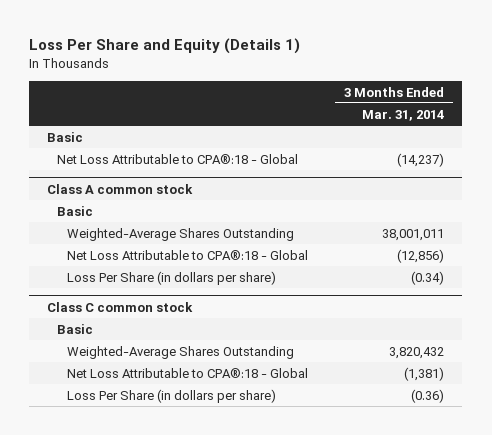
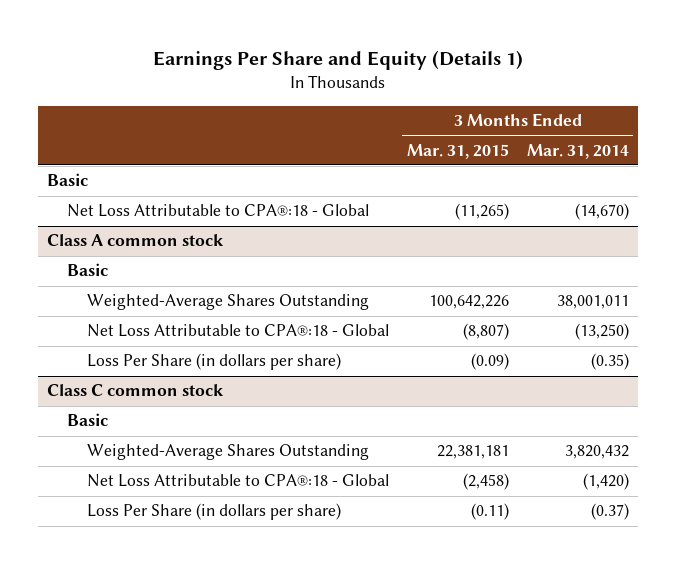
[29,37,301,54] Loss Per Share and Equity (Details 1) -> [152,49,523,70] Earnings Per Share and Equity (Details 1)
none -> [406,143,509,159] Mar. 31, 2015
[397,152,445,167] (14,237) -> [574,203,629,221] (14,670)
[397,248,445,263] (12,856) -> [574,323,629,341] (13,250)
[411,270,445,285] (0.34) -> [590,353,629,371] (0.35)
[404,366,445,381] (1,381) -> [582,473,629,491] (1,420)
[411,388,445,403] (0.36) -> [590,503,629,521] (0.37)

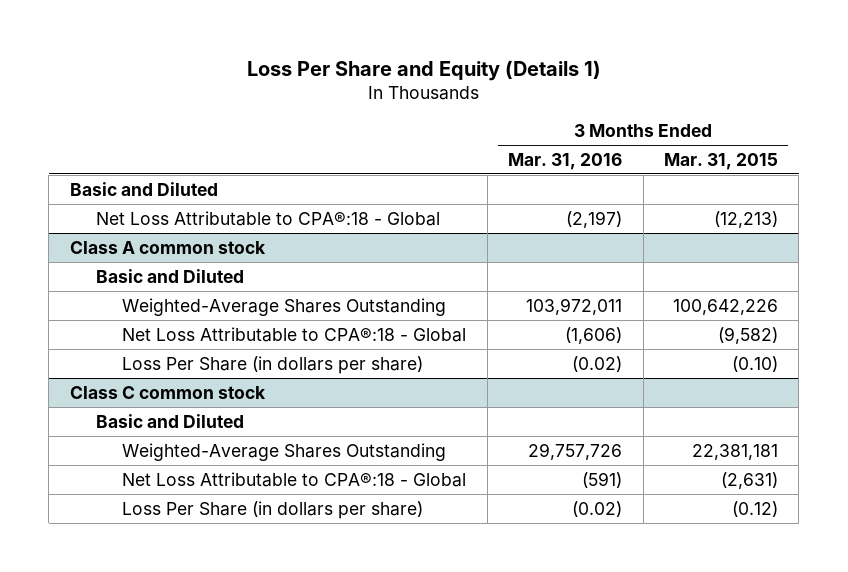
[152,49,523,70] Earnings Per Share and Equity (Details 1) -> [246,59,601,81] Loss Per Share and Equity (Details 1)
[526,143,629,159] Mar. 31, 2014 -> none
none -> [508,152,623,170] Mar. 31, 2016
[46,173,88,187] Basic -> [69,181,218,196] Basic and Diluted
[454,203,509,221] (11,265) -> [713,210,778,228] (12,213)
[66,263,108,277] Basic -> [96,268,245,283] Basic and Diluted
[462,323,509,341] (8,807) -> [717,326,778,344] (9,582)
[470,353,509,371] (0.09) -> [731,355,778,372] (0.10)
[66,413,108,427] Basic -> [96,413,245,428] Basic and Diluted
[462,473,509,491] (2,458) -> [720,471,778,489] (2,631)
[470,503,509,521] (0.11) -> [731,500,778,517] (0.12)

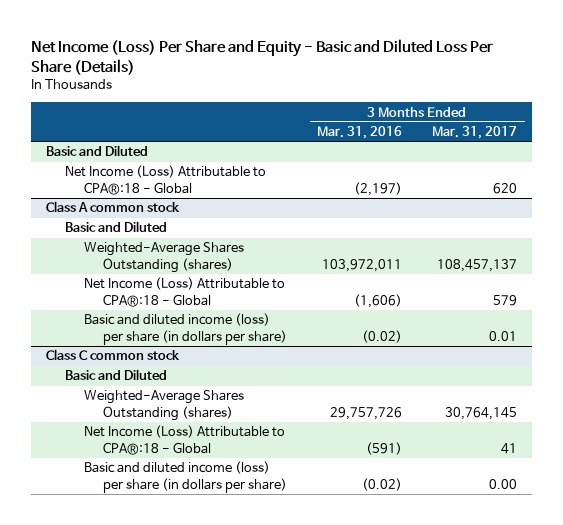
[246,59,601,81] Loss Per Share and Equity (Details 1) -> [31,38,494,75] Net Income (Loss) Per Share and Equity - Basic and Diluted Loss Per Share (Details)
[663,152,778,170] Mar. 31, 2015 -> none
none -> [432,126,518,140] Mar. 31, 2017
[96,210,441,226] Net Loss Attributable to CPA®:18 - Global -> [65,165,267,195] Net Income (Loss) Attributable to CPA®:18 - Global
[122,297,447,316] Weighted-Average Shares Outstanding -> [84,242,245,273] Weighted-Average Shares Outstanding (shares)
[122,326,467,342] Net Loss Attributable to CPA®:18 - Global -> [84,277,286,307] Net Income (Loss) Attributable to CPA®:18 - Global
[122,355,424,374] Loss Per Share (in dollars per share) -> [84,313,288,345] Basic and diluted income (loss) per share (in dollars per share)
[122,442,447,461] Weighted-Average Shares Outstanding -> [84,390,245,421] Weighted-Average Shares Outstanding (shares)
[122,471,467,487] Net Loss Attributable to CPA®:18 - Global -> [84,425,286,455] Net Income (Loss) Attributable to CPA®:18 - Global
[122,500,424,519] Loss Per Share (in dollars per share) -> [84,461,288,493] Basic and diluted income (loss) per share (in dollars per share)

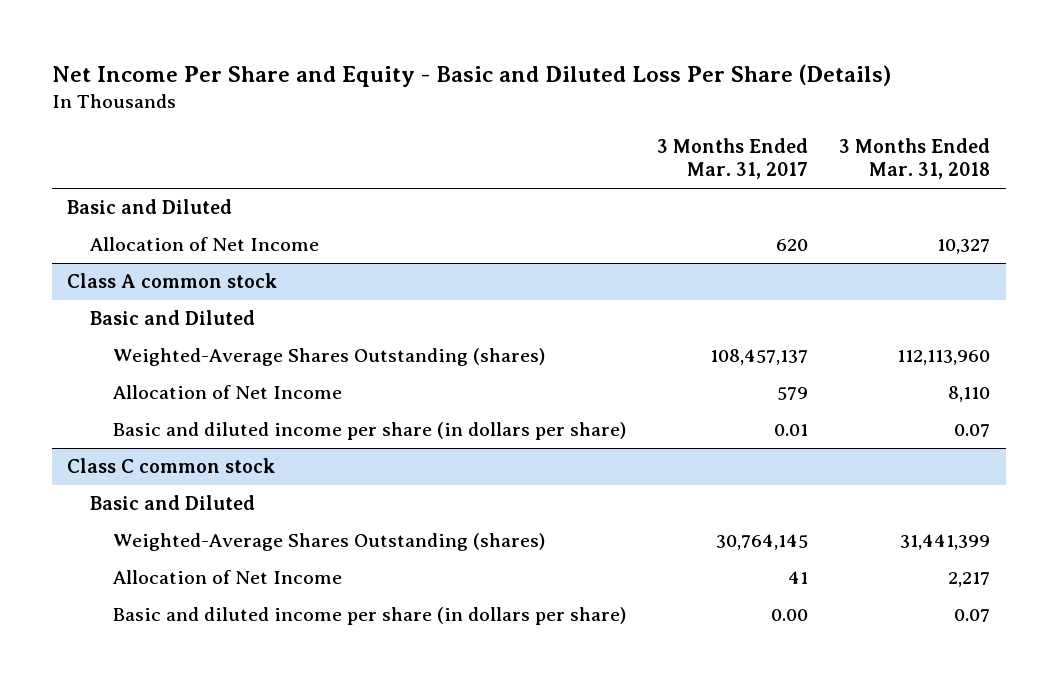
[31,38,494,75] Net Income (Loss) Per Share and Equity - Basic and Diluted Loss Per Share (Details) -> [51,63,891,87] Net Income Per Share and Equity - Basic and Diluted Loss Per Share (Details)
[317,126,403,140] Mar. 31, 2016 -> none
none -> [839,137,991,180] 3 Months Ended Mar. 31, 2018
[65,165,267,195] Net Income (Loss) Attributable to CPA®:18 - Global -> [89,237,319,252] Allocation of Net Income
[84,277,286,307] Net Income (Loss) Attributable to CPA®:18 - Global -> [112,385,342,400] Allocation of Net Income
[84,313,288,345] Basic and diluted income (loss) per share (in dollars per share) -> [112,422,626,441] Basic and diluted income per share (in dollars per share)
[84,425,286,455] Net Income (Loss) Attributable to CPA®:18 - Global -> [112,570,342,585] Allocation of Net Income
[84,461,288,493] Basic and diluted income (loss) per share (in dollars per share) -> [112,607,626,626] Basic and diluted income per share (in dollars per share)

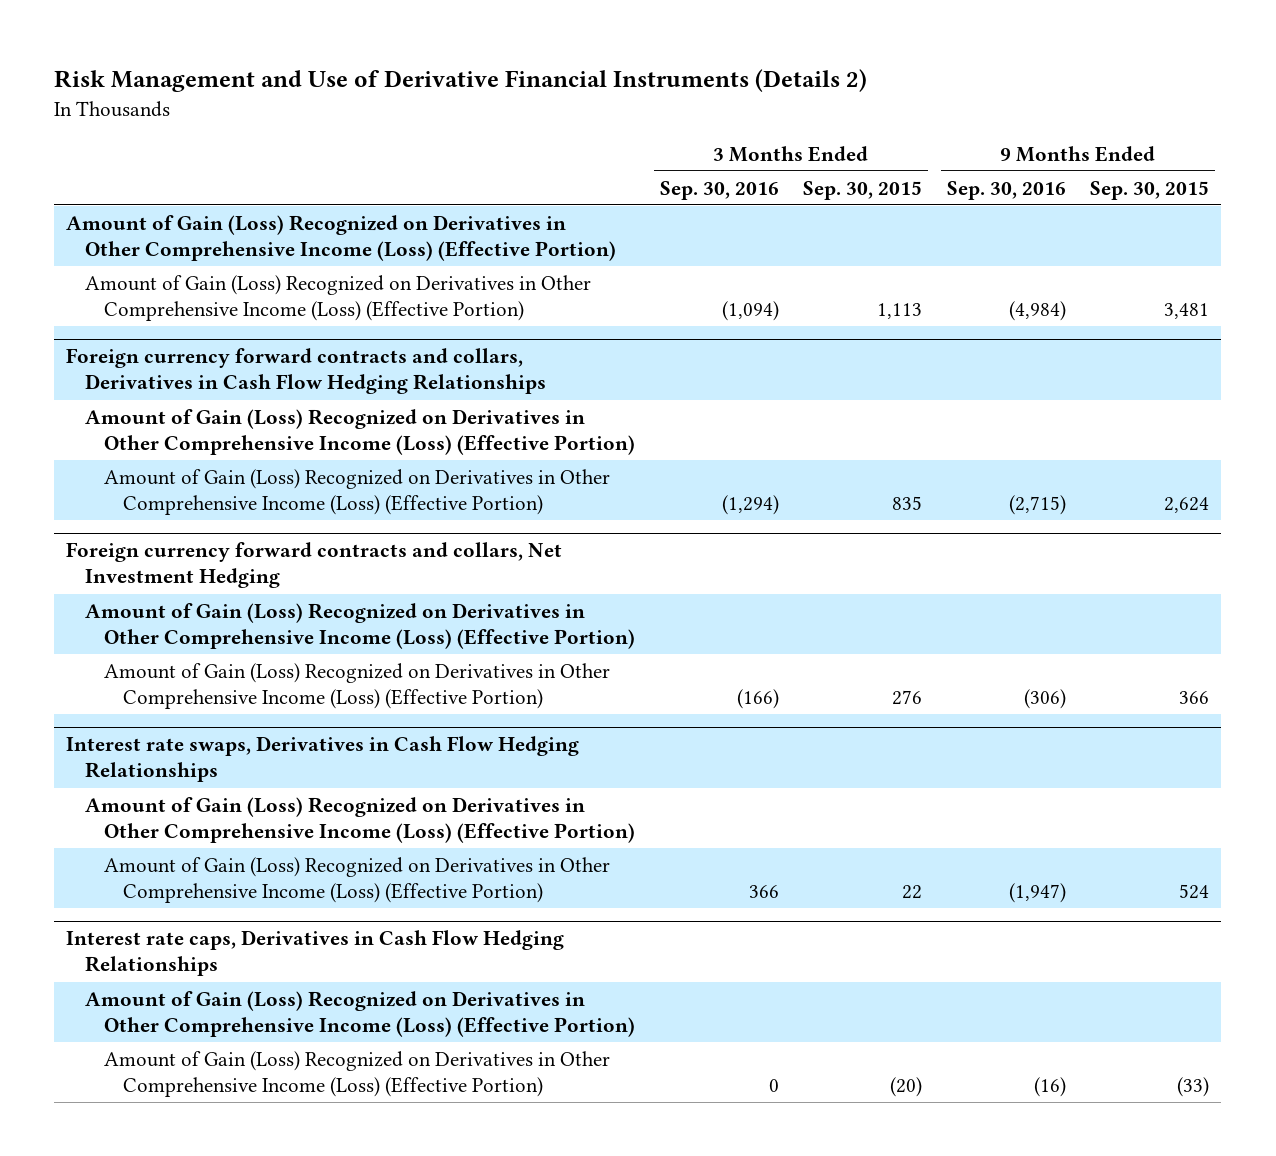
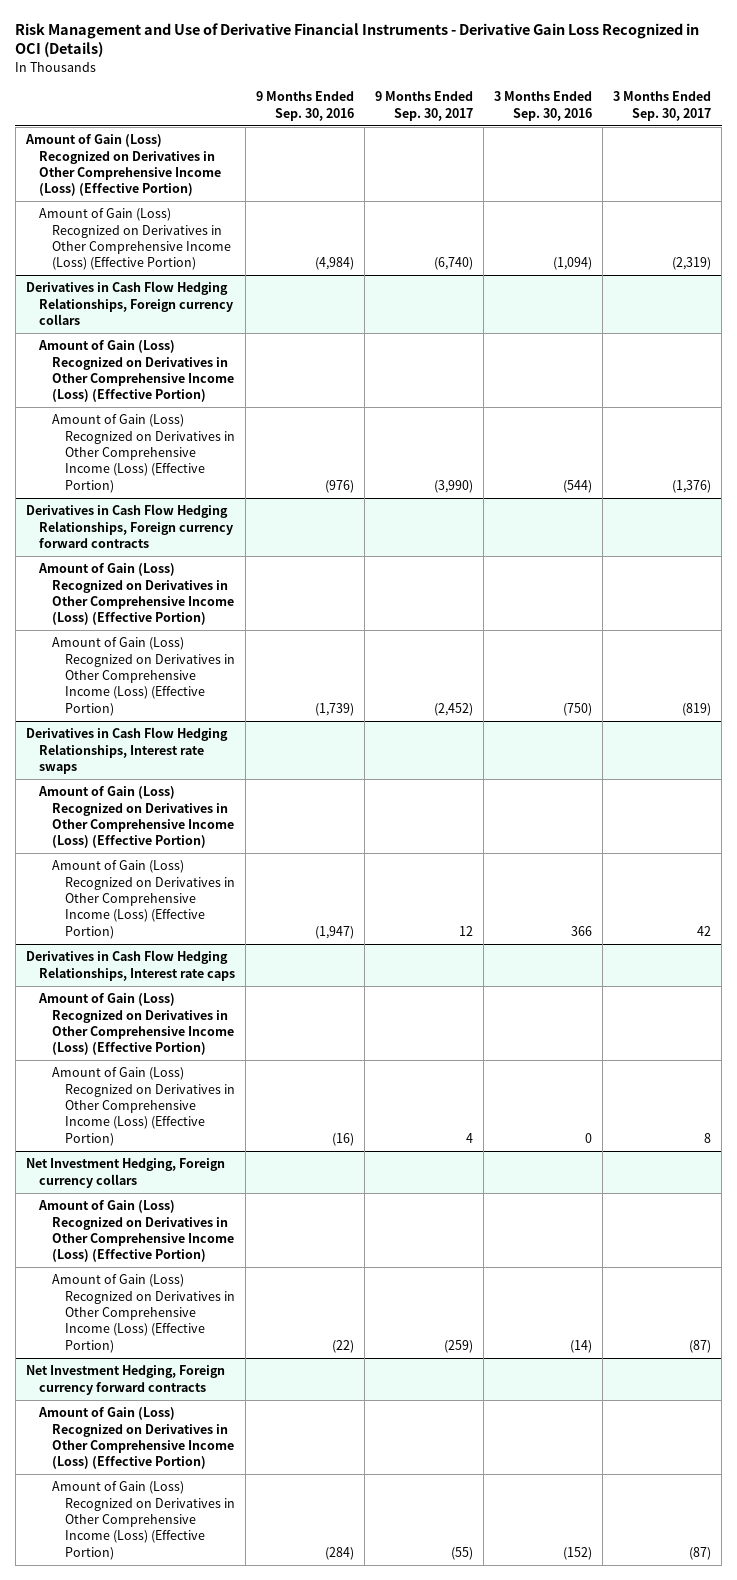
[54,69,868,93] Risk Management and Use of Derivative Financial Instruments (Details 2) -> [15,22,700,58] Risk Management and Use of Derivative Financial Instruments - Derivative Gain Loss Recognized in OCI (Details)
[803,180,923,200] Sep. 30, 2015 -> none
[1090,180,1210,200] Sep. 30, 2015 -> none
none -> [374,91,473,121] 9 Months Ended Sep. 30, 2017
none -> [613,91,712,121] 3 Months Ended Sep. 30, 2017
[66,348,547,395] Foreign currency forward contracts and collars, Derivatives in Cash Flow Hedging Relationships -> [25,281,233,326] Derivatives in Cash Flow Hedging Relationships, Foreign currency collars
[66,542,563,589] Foreign currency forward contracts and collars, Net Investment Hedging -> none
[721,495,779,516] (1,294) -> [563,479,593,493] (544)
[1008,495,1066,516] (2,715) -> [324,479,354,493] (976)
none -> [25,504,233,549] Derivatives in Cash Flow Hedging Relationships, Foreign currency forward contracts
[736,689,779,710] (166) -> [563,702,593,716] (750)
[1023,689,1066,710] (306) -> [314,702,354,716] (1,739)
[66,736,580,783] Interest rate swaps, Derivatives in Cash Flow Hedging Relationships -> [25,727,228,775] Derivatives in Cash Flow Hedging Relationships, Interest rate swaps
[66,930,565,977] Interest rate caps, Derivatives in Cash Flow Hedging Relationships -> [25,950,235,981] Derivatives in Cash Flow Hedging Relationships, Interest rate caps
none -> [25,1158,225,1188] Net Investment Hedging, Foreign currency collars
none -> [37,1200,234,1263] Amount of Gain (Loss) Recognized on Derivatives in Other Comprehensive Income (Loss) (Effective Portion)
none -> [51,1274,235,1353] Amount of Gain (Loss) Recognized on Derivatives in Other Comprehensive Income (Loss) (Effective Portion)
none -> [25,1365,225,1395] Net Investment Hedging, Foreign currency forward contracts
none -> [37,1407,234,1470] Amount of Gain (Loss) Recognized on Derivatives in Other Comprehensive Income (Loss) (Effective Portion)
none -> [51,1481,235,1560] Amount of Gain (Loss) Recognized on Derivatives in Other Comprehensive Income (Loss) (Effective Portion)

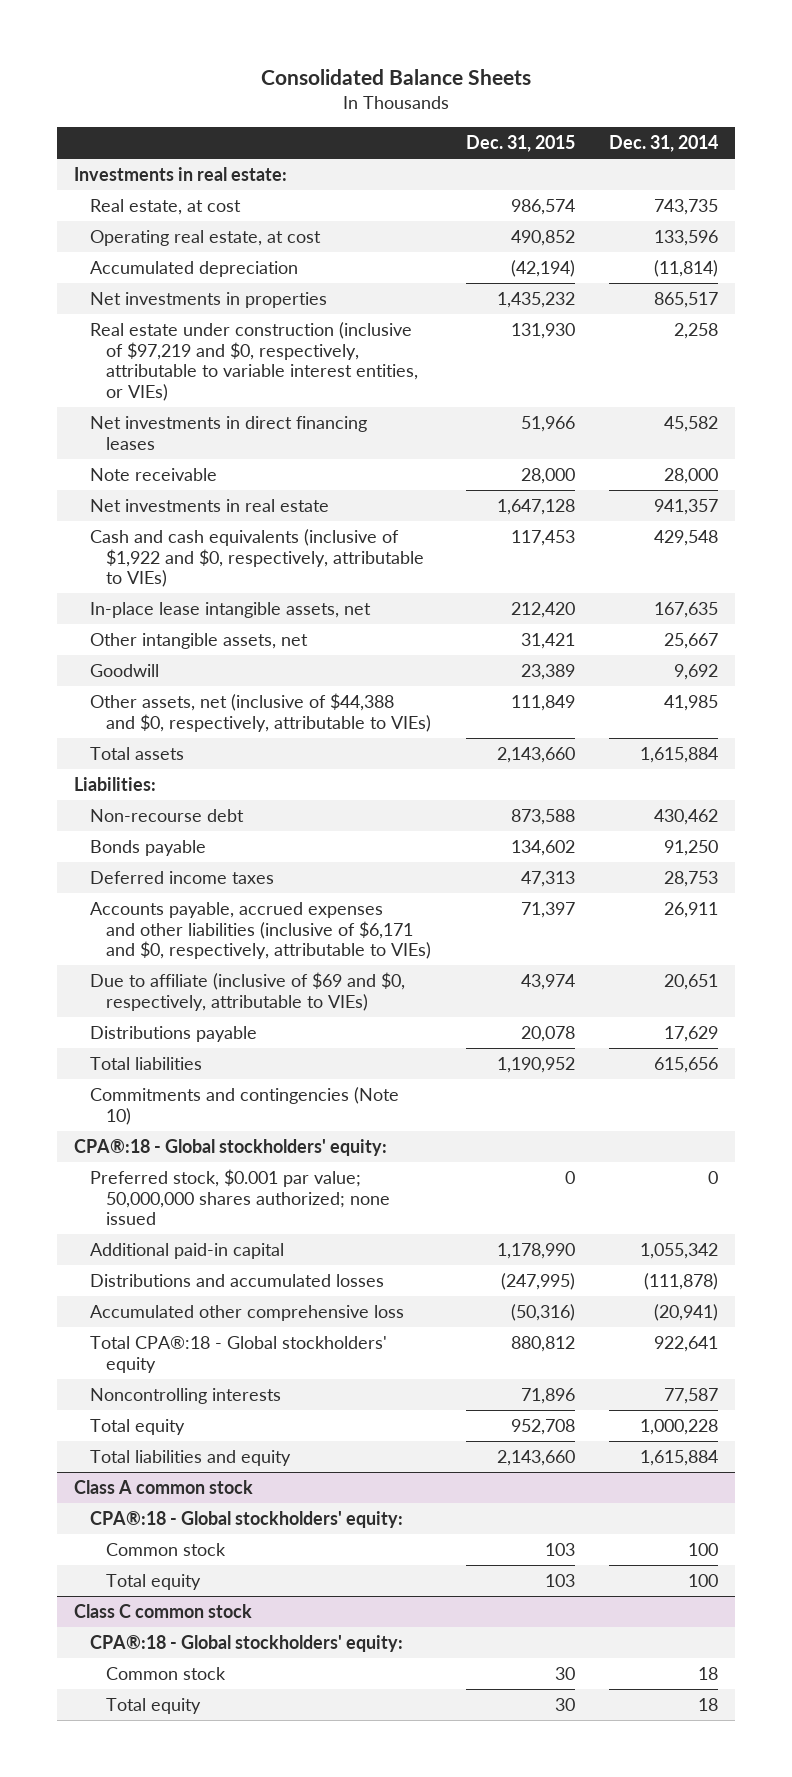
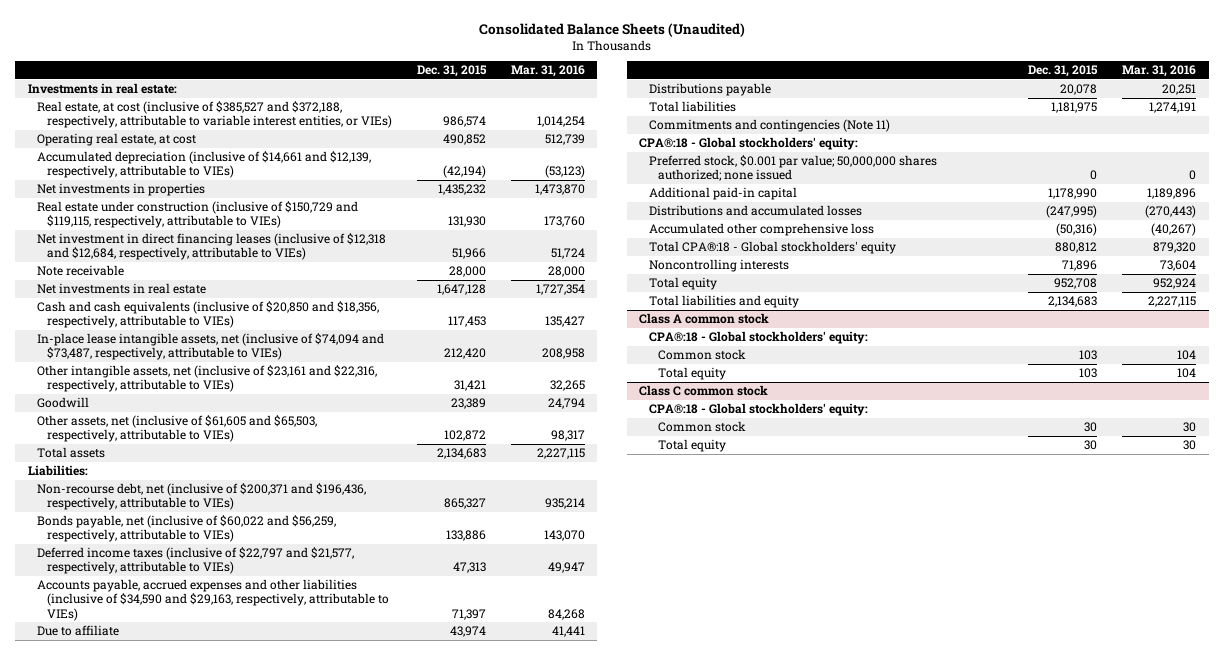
[261,68,532,85] Consolidated Balance Sheets -> [479,22,746,37] Consolidated Balance Sheets (Unaudited)
[609,134,719,152] Dec. 31, 2014 -> none
none -> [510,65,585,78] Mar. 31, 2016
[90,199,242,216] Real estate, at cost -> [37,101,392,129] Real estate, at cost (inclusive of $385,527 and $372,188, respectively, attributable to variable interest entities, or VIEs)
[90,261,299,278] Accumulated depreciation -> [37,151,372,179] Accumulated depreciation (inclusive of $14,661 and $12,139, respectively, attributable to VIEs)
[90,322,419,401] Real estate under construction (inclusive of $97,219 and $0, respectively, attributable to variable interest entities, or VIEs) -> [37,201,359,229] Real estate under construction (inclusive of $150,729 and $119,115, respectively, attributable to VIEs)
[90,416,368,450] Net investments in direct financing leases -> [37,233,387,261] Net investment in direct financing leases (inclusive of $12,318 and $12,684, respectively, attributable to VIEs)
[90,529,425,588] Cash and cash equivalents (inclusive of $1,922 and $0, respectively, attributable to VIEs) -> [37,301,380,329] Cash and cash equivalents (inclusive of $20,850 and $18,356, respectively, attributable to VIEs)
[90,602,372,619] In-place lease intangible assets, net -> [37,333,385,361] In-place lease intangible assets, net (inclusive of $74,094 and $73,487, respectively, attributable to VIEs)
[90,633,309,650] Other intangible assets, net -> [37,365,378,393] Other intangible assets, net (inclusive of $23,161 and $22,316, respectively, attributable to VIEs)
[90,693,432,732] Other assets, net (inclusive of $44,388 and $0, respectively, attributable to VIEs) -> [37,415,318,443] Other assets, net (inclusive of $61,605 and $65,503, respectively, attributable to VIEs)
[510,695,575,712] 111,849 -> [443,430,486,442] 102,872
[496,747,575,764] 2,143,660 -> [436,448,486,460] 2,134,683
[90,840,207,857] Bonds payable -> none
[90,809,245,823] Non-recourse debt -> [37,483,367,511] Non-recourse debt, net (inclusive of $200,371 and $196,436, respectively, attributable to VIEs)
[510,809,575,826] 873,588 -> [443,498,486,510] 865,327
none -> [37,515,337,543] Bonds payable, net (inclusive of $60,022 and $56,259, respectively, attributable to VIEs)
[90,871,275,885] Deferred income taxes -> [37,547,355,575] Deferred income taxes (inclusive of $22,797 and $21,577, respectively, attributable to VIEs)
[90,902,432,960] Accounts payable, accrued expenses and other liabilities (inclusive of $6,171 and $0, respectively, attributable to VIEs) -> [37,579,389,621] Accounts payable, accrued expenses and other liabilities (inclusive of $34,590 and $29,163, respectively, attributable to VIEs)
[90,972,406,1011] Due to affiliate (inclusive of $69 and $0, respectively, attributable to VIEs) -> [37,625,120,637] Due to affiliate
[496,1057,575,1074] 1,190,952 -> [1051,102,1098,114] 1,181,975
[90,1087,400,1125] Commitments and contingencies (Note 10) -> [648,119,890,133] Commitments and contingencies (Note 11)
[496,1450,575,1467] 2,143,660 -> [1048,296,1098,308] 2,134,683

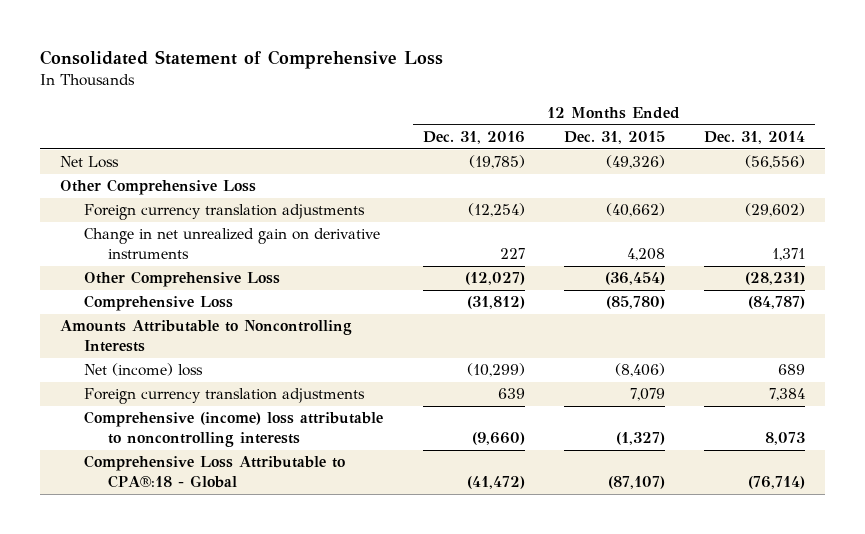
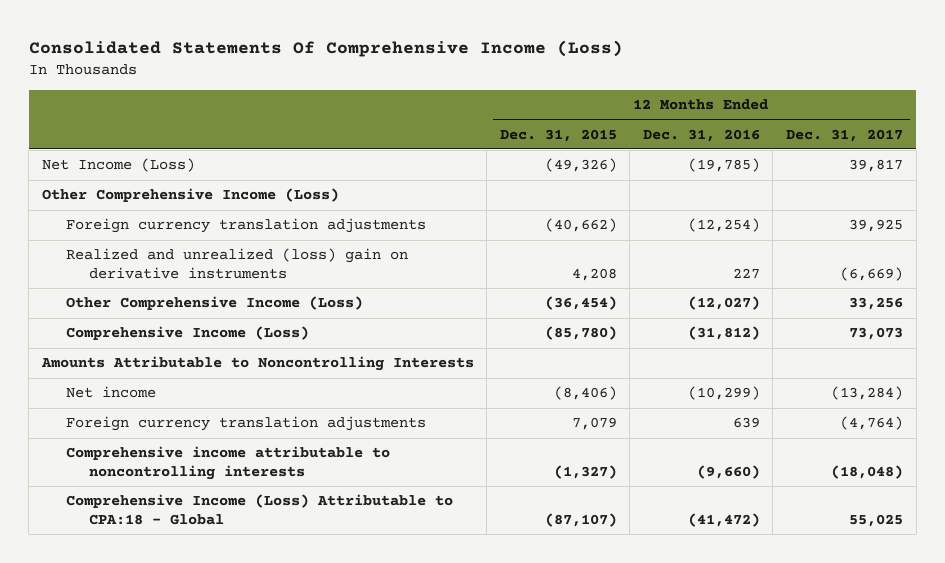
[40,50,444,70] Consolidated Statement of Comprehensive Loss -> [28,40,623,58] Consolidated Statements Of Comprehensive Income (Loss)
[704,131,806,145] Dec. 31, 2014 -> none
none -> [785,128,903,142] Dec. 31, 2017
[59,156,119,169] Net Loss -> [41,158,195,173] Net Income (Loss)
[59,179,256,196] Other Comprehensive Loss -> [41,188,339,203] Other Comprehensive Income (Loss)
[84,228,381,260] Change in net unrealized gain on derivative instruments -> [65,248,408,280] Realized and unrealized (loss) gain on derivative instruments
[84,271,281,288] Other Comprehensive Loss -> [65,296,363,311] Other Comprehensive Income (Loss)
[84,295,234,312] Comprehensive Loss -> [65,326,309,341] Comprehensive Income (Loss)
[84,363,204,377] Net (income) loss -> [65,386,156,399] Net income
[84,411,384,448] Comprehensive (income) loss attributable to noncontrolling interests -> [65,446,390,481] Comprehensive income attributable to noncontrolling interests
[84,455,346,489] Comprehensive Loss Attributable to CPA®:18 - Global -> [65,494,453,526] Comprehensive Income (Loss) Attributable to CPA:18 - Global

